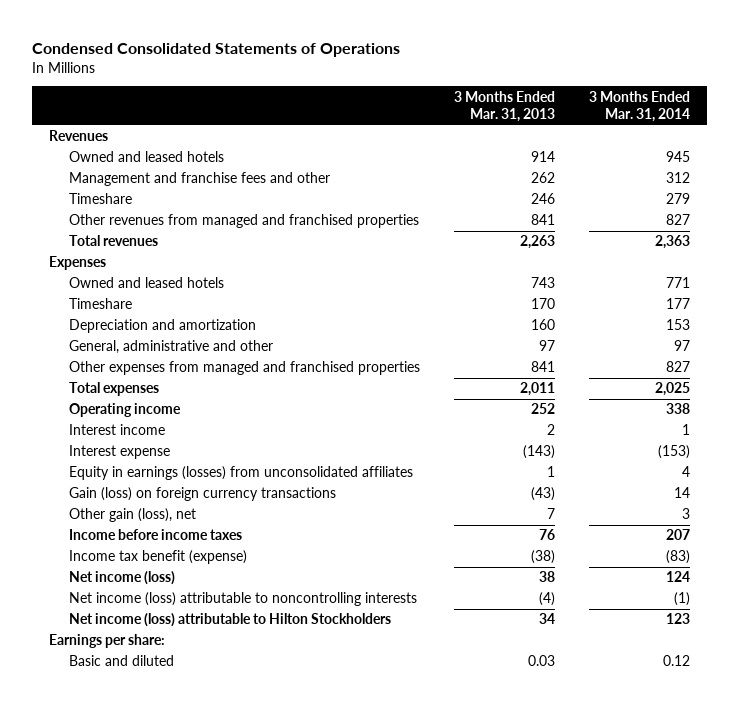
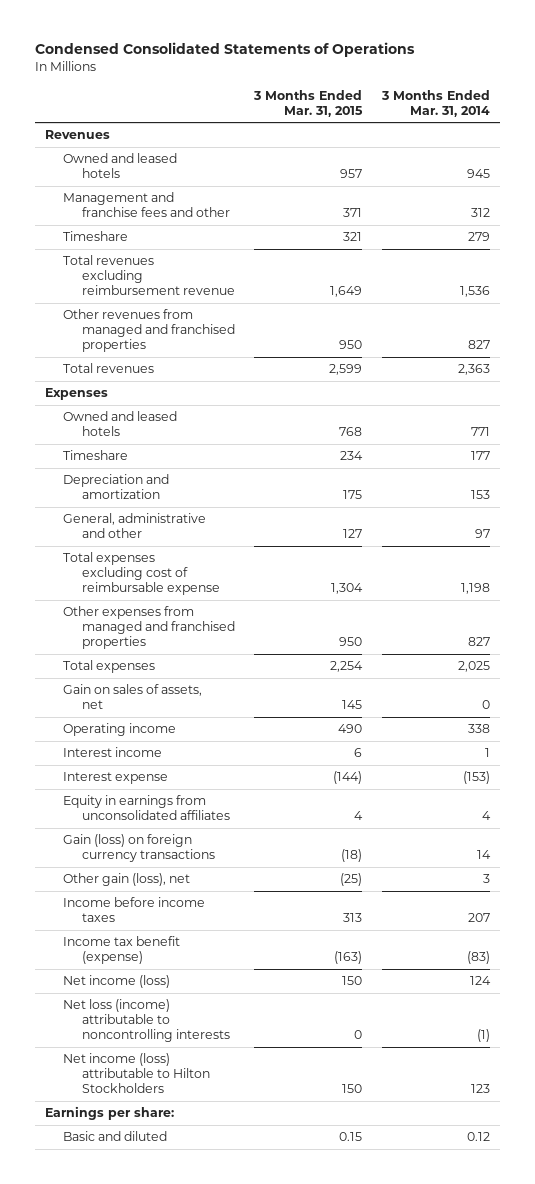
[454,90,556,123] 3 Months Ended Mar. 31, 2013 -> none
none -> [253,89,364,117] 3 Months Ended Mar. 31, 2015
none -> [63,255,235,296] Total revenues excluding reimbursement revenue
none -> [63,552,220,596] Total expenses excluding cost of reimbursable expense
none -> [63,684,203,710] Gain on sales of assets, net
[69,466,414,481] Equity in earnings (losses) from unconsolidated affiliates -> [63,795,230,821] Equity in earnings from unconsolidated affiliates
[69,592,418,607] Net income (loss) attributable to noncontrolling interests -> [63,999,230,1043] Net loss (income) attributable to noncontrolling interests

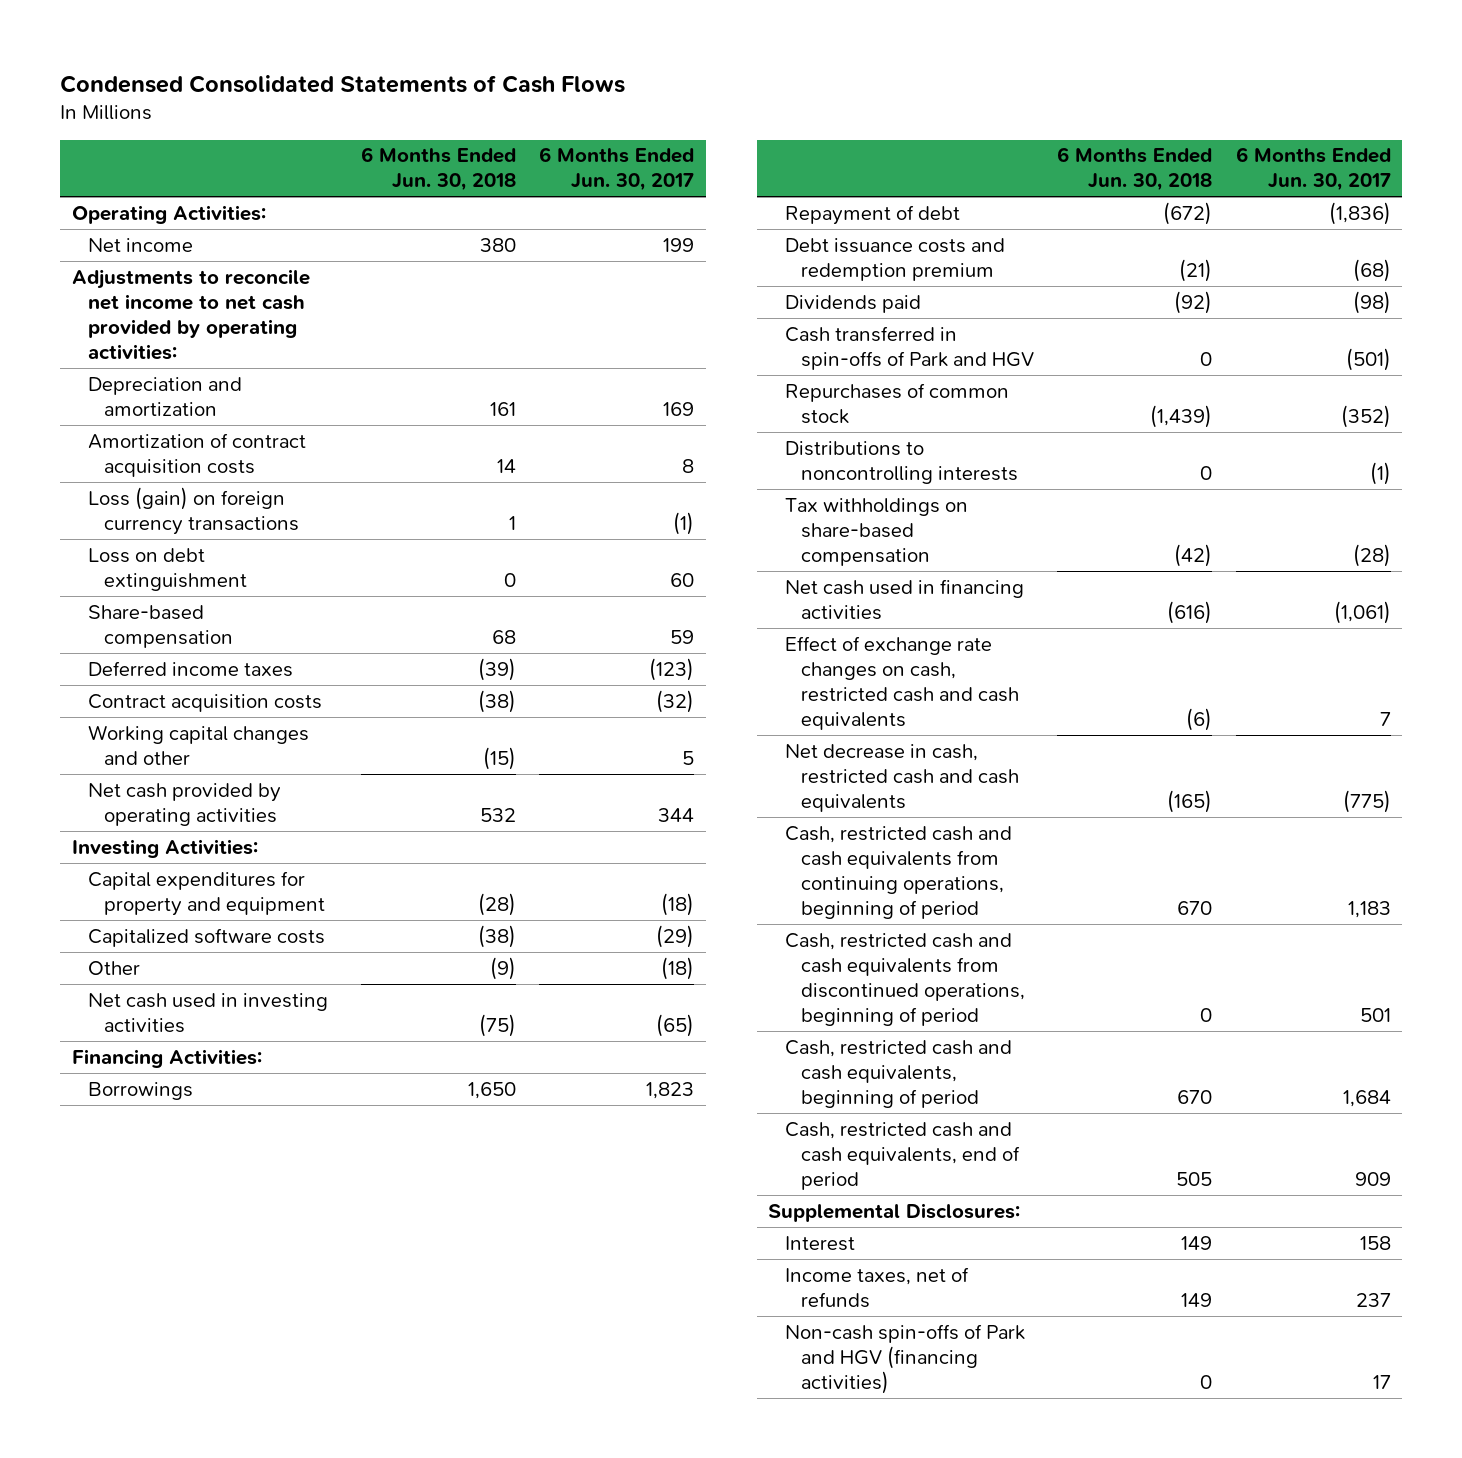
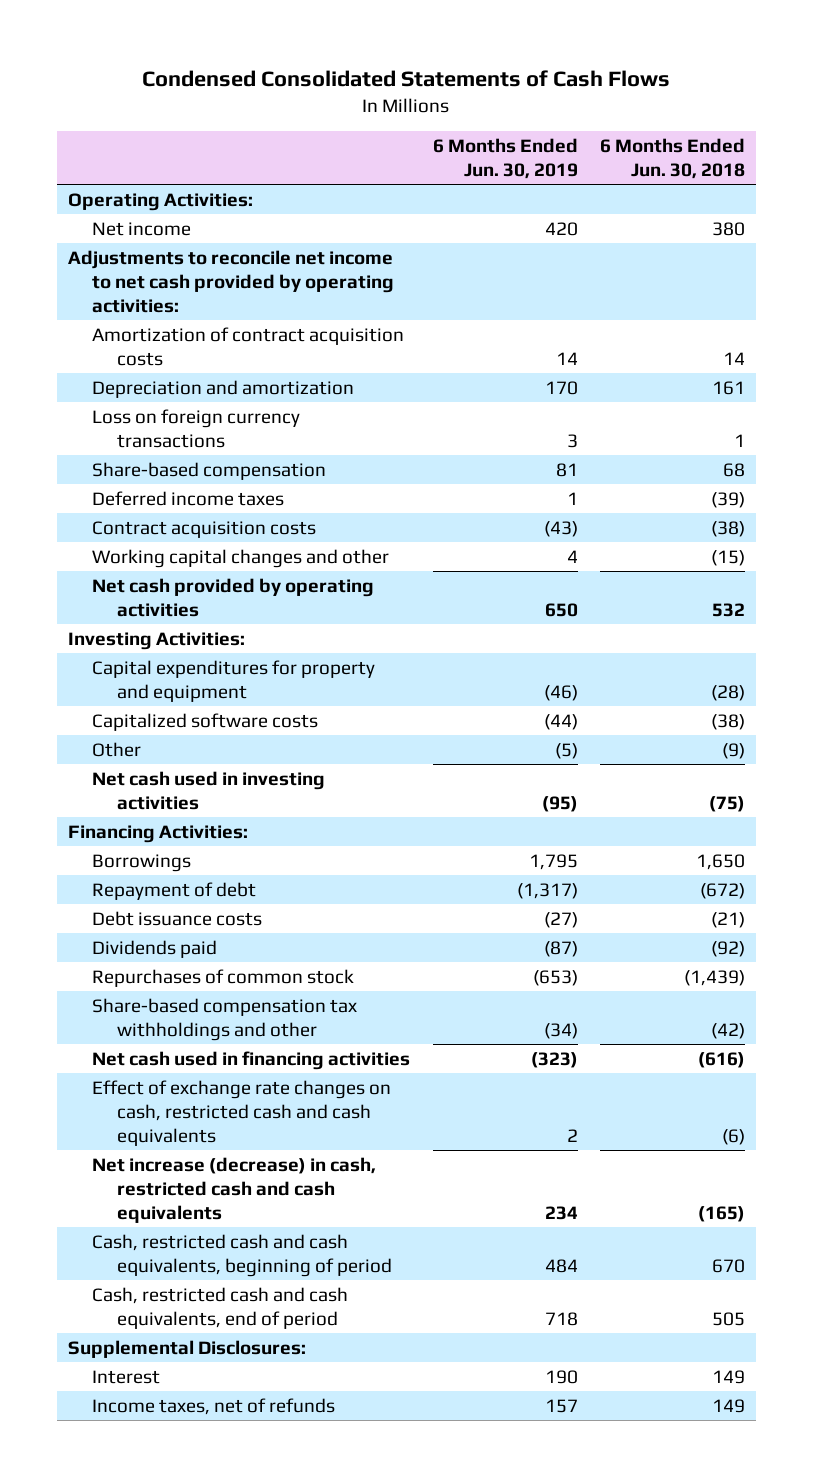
[539,147,695,192] 6 Months Ended Jun. 30, 2017 -> none
none -> [432,137,578,179] 6 Months Ended Jun. 30, 2019
[88,547,248,591] Loss on debt extinguishment -> none
[88,376,243,416] Depreciation and amortization -> [92,379,355,398] Depreciation and amortization
[88,486,300,535] Loss (gain) on foreign currency transactions -> [92,408,301,448] Loss on foreign currency transactions
[784,237,1005,281] Debt issuance costs and redemption premium -> [92,910,263,926] Debt issuance costs
[784,325,1034,370] Cash transferred in spin-offs of Park and HGV -> none
[784,440,1018,484] Distributions to noncontrolling interests -> none
[784,497,968,566] Tax withholdings on share-based compensation -> [92,997,358,1041] Share-based compensation tax withholdings and other
[784,825,1012,919] Cash, restricted cash and cash equivalents from continuing operations, beginning of period -> none
[784,932,1025,1026] Cash, restricted cash and cash equivalents from discontinued operations, beginning of period -> none
[784,743,1019,812] Net decrease in cash, restricted cash and cash equivalents -> [92,1156,377,1223] Net increase (decrease) in cash, restricted cash and cash equivalents
[784,1323,1025,1394] Non-cash spin-offs of Park and HGV (financing activities) -> none

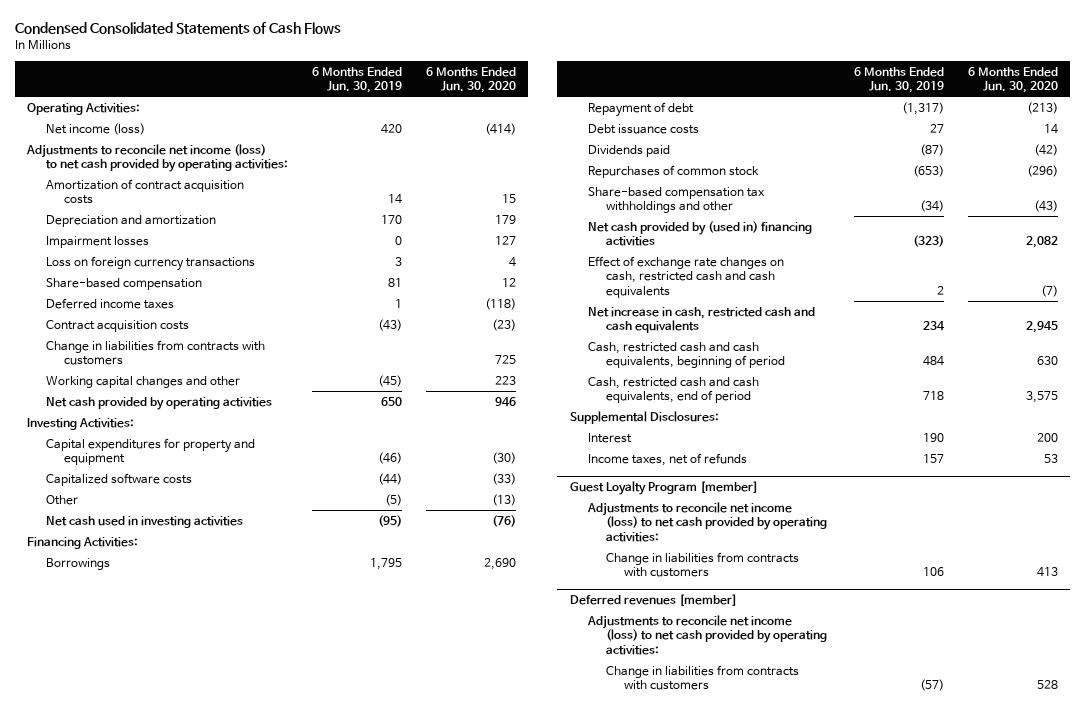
[599,137,745,179] 6 Months Ended Jun. 30, 2018 -> none
none -> [426,66,517,94] 6 Months Ended Jun. 30, 2020
[92,221,192,236] Net income -> [45,122,145,135] Net income (loss)
[67,249,395,313] Adjustments to reconcile net income to net cash provided by operating activities: -> [26,143,288,173] Adjustments to reconcile net income (loss) to net cash provided by operating activities:
none -> [45,235,149,248] Impairment losses
none -> [45,339,265,366] Change in liabilities from contracts with customers
[566,549,578,563] 4 -> [377,374,402,387] (45)
[543,911,578,928] (27) -> [930,123,945,133] 27
[92,1050,411,1070] Net cash used in financing activities -> [587,220,812,247] Net cash provided by (used in) financing activities
[92,1156,377,1223] Net increase (decrease) in cash, restricted cash and cash equivalents -> [587,306,815,334] Net increase in cash, restricted cash and cash equivalents
none -> [569,480,758,495] Guest Loyalty Program [member]
none -> [586,501,827,542] Adjustments to reconcile net income (loss) to net cash provided by operating activities:
none -> [605,551,799,578] Change in liabilities from contracts with customers
none -> [569,593,737,606] Deferred revenues [member]
none -> [586,614,827,655] Adjustments to reconcile net income (loss) to net cash provided by operating activities:
none -> [605,664,799,691] Change in liabilities from contracts with customers

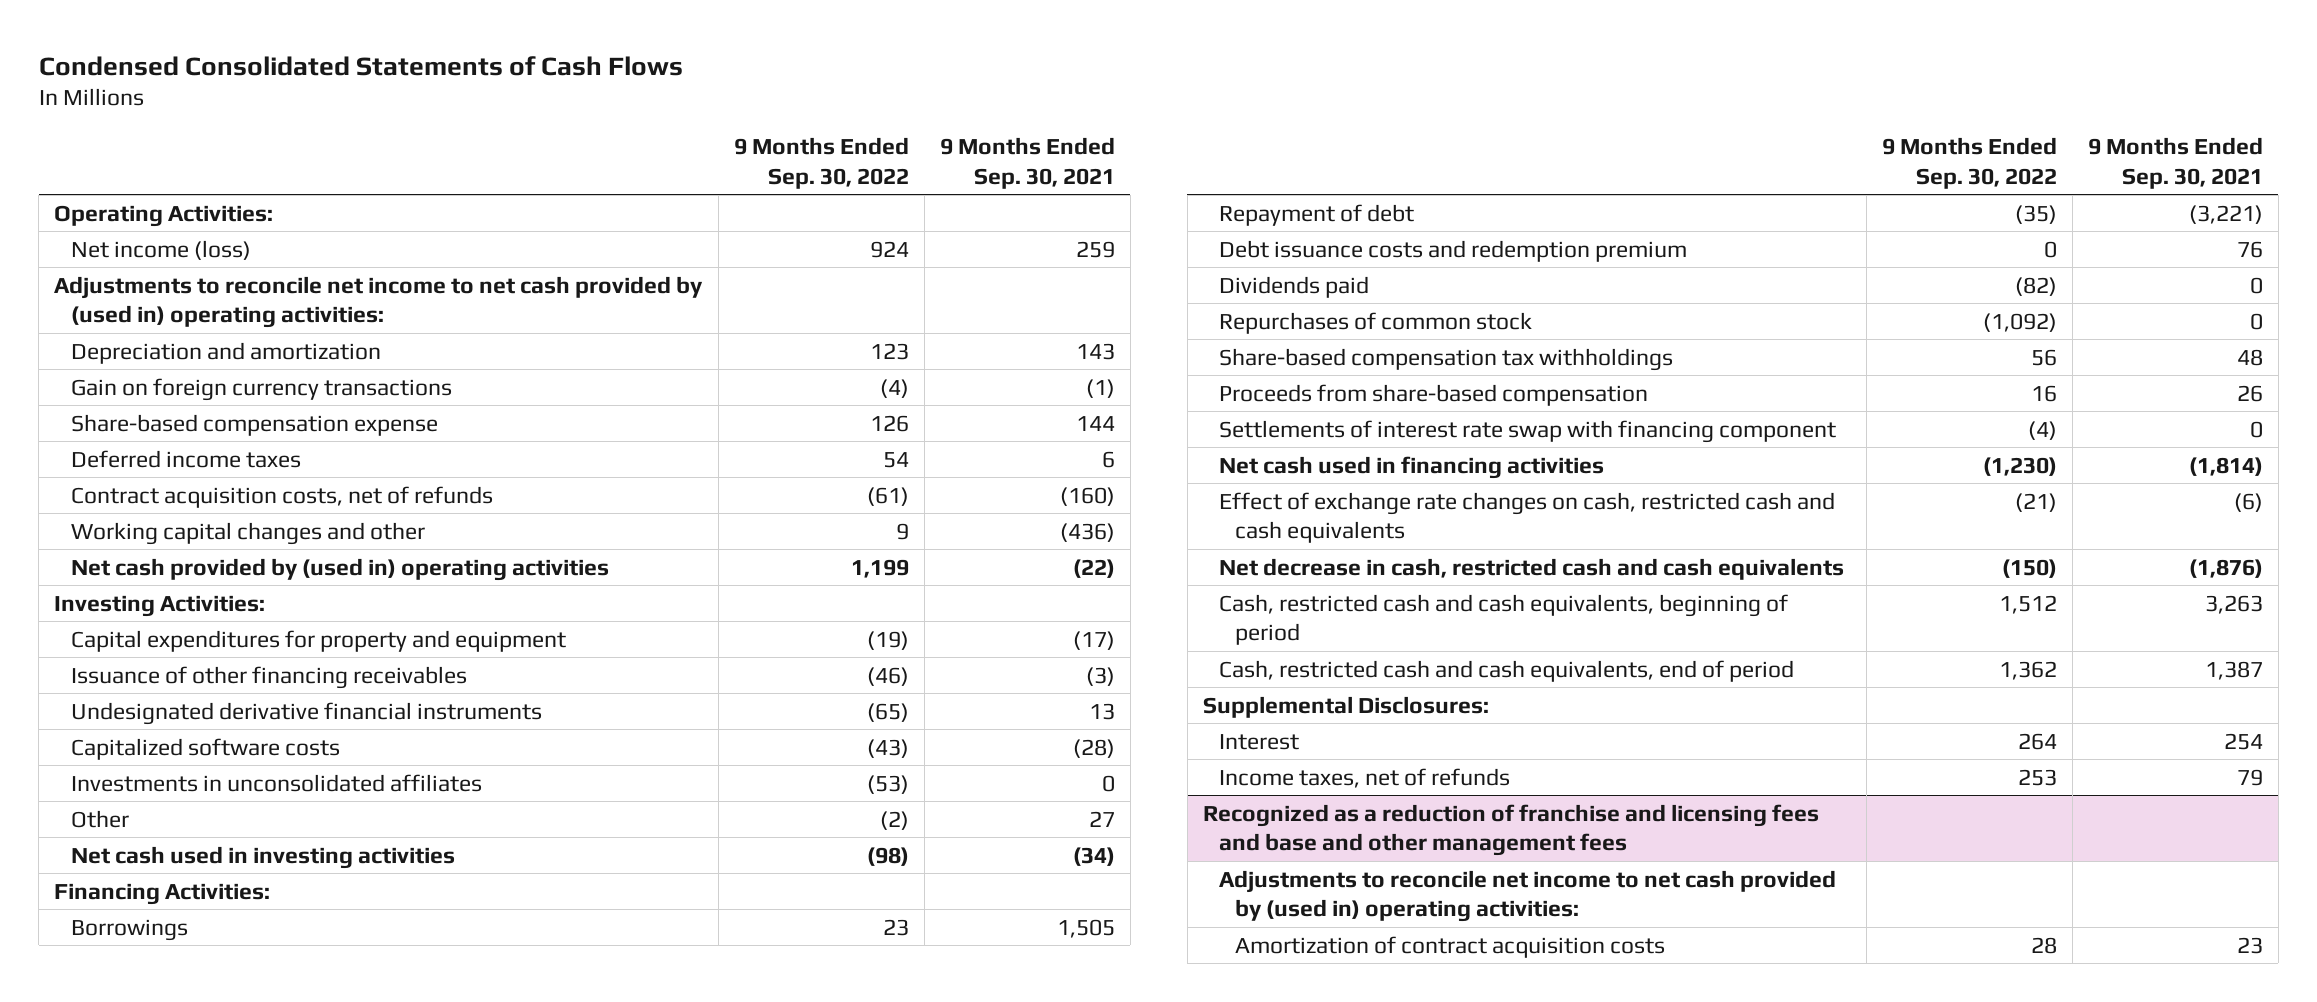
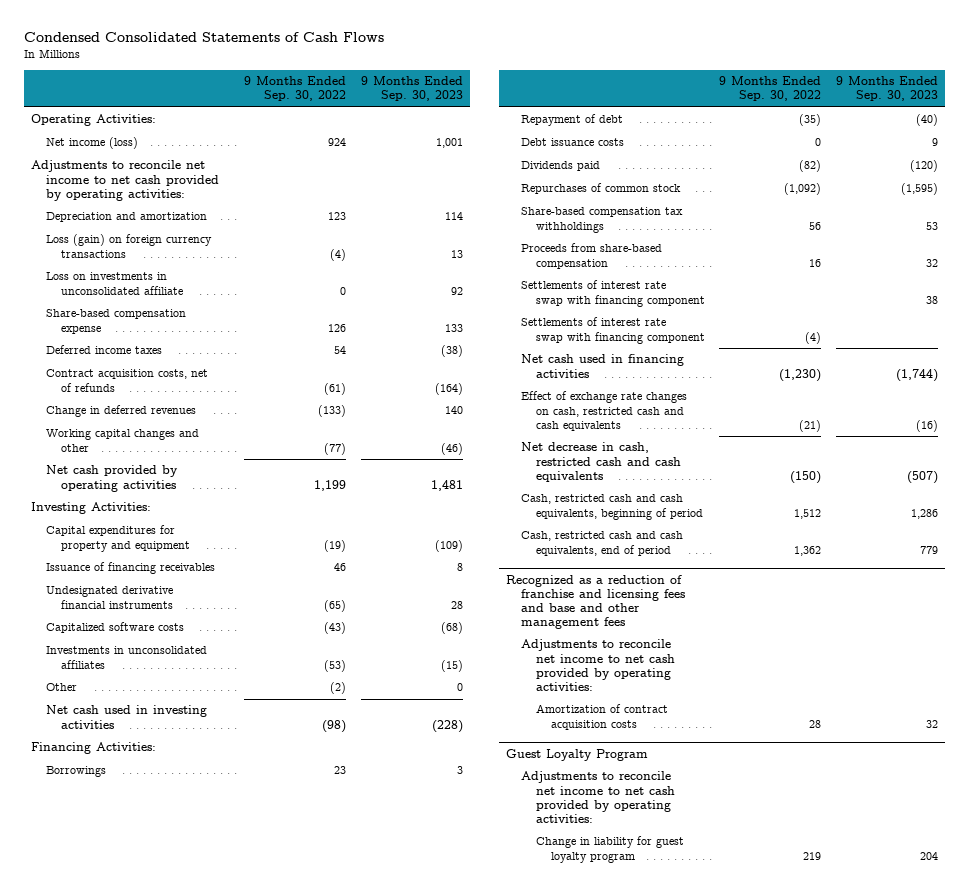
[939,136,1115,189] 9 Months Ended Sep. 30, 2021 -> none
none -> [360,76,463,102] 9 Months Ended Sep. 30, 2023
[54,275,704,329] Adjustments to reconcile net income to net cash provided by (used in) operating activities: -> [31,160,220,201] Adjustments to reconcile net income to net cash provided by operating activities:
[70,377,452,401] Gain on foreign currency transactions -> [46,234,213,258] Loss (gain) on foreign currency transactions
none -> [46,272,184,295] Loss on investments in unconsolidated affiliate
none -> [46,405,197,418] Change in deferred revenues
[895,522,909,540] 9 -> [324,442,347,455] (77)
[70,557,609,581] Net cash provided by (used in) operating activities -> [46,465,179,492] Net cash provided by operating activities
[70,665,467,689] Issuance of other financing receivables -> [46,562,216,575] Issuance of financing receivables
[866,666,909,686] (46) -> [334,563,347,572] 46
[1219,239,1688,262] Debt issuance costs and redemption premium -> [521,138,625,147] Debt issuance costs
none -> [521,280,706,307] Settlements of interest rate swap with financing component
[1202,695,1489,718] Supplemental Disclosures: -> none
[1219,733,1300,750] Interest -> none
[1219,767,1511,788] Income taxes, net of refunds -> none
[1219,869,1837,923] Adjustments to reconcile net income to net cash provided by (used in) operating activities: -> [521,639,676,691] Adjustments to reconcile net income to net cash provided by operating activities:
none -> [506,748,649,761] Guest Loyalty Program
none -> [521,771,676,823] Adjustments to reconcile net income to net cash provided by operating activities:
none -> [536,836,685,863] Change in liability for guest loyalty program

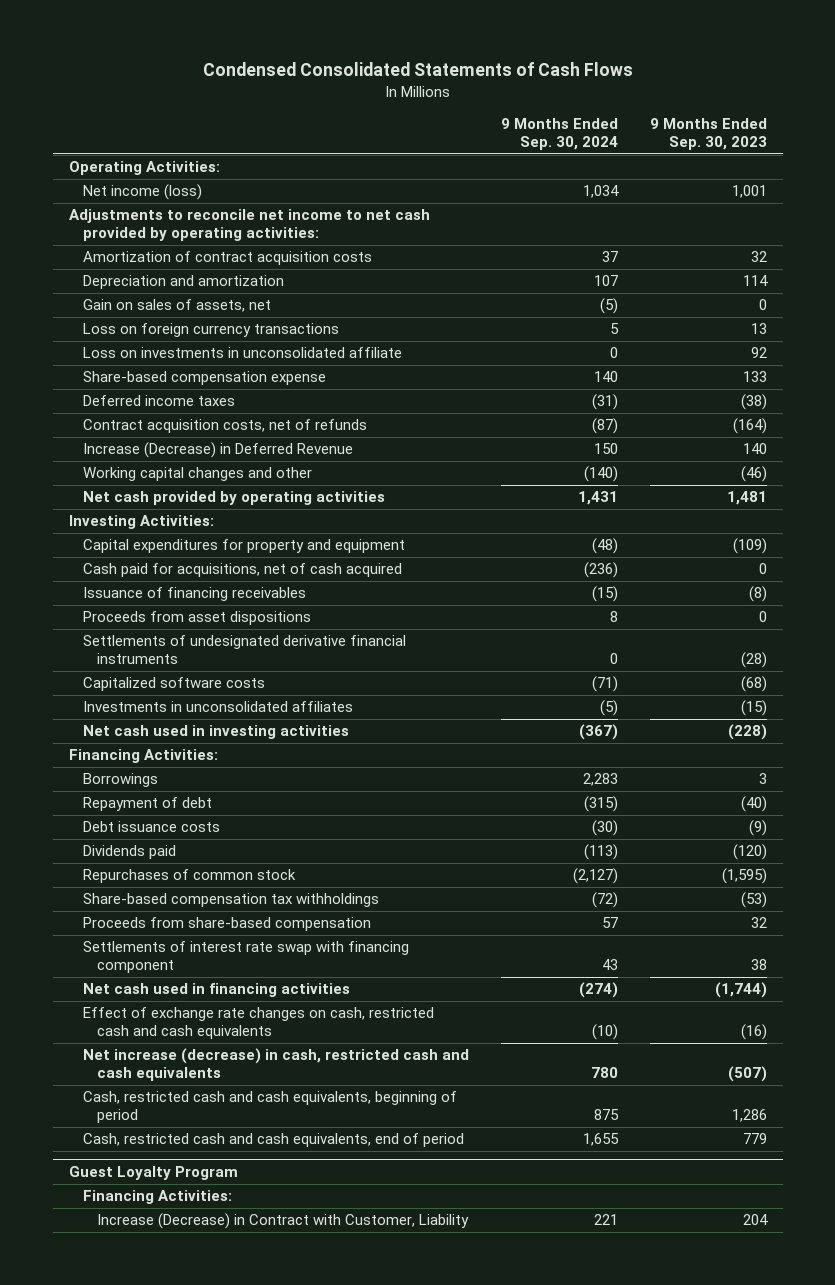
[244,76,347,102] 9 Months Ended Sep. 30, 2022 -> none
none -> [500,118,618,150] 9 Months Ended Sep. 30, 2024
none -> [82,251,372,266] Amortization of contract acquisition costs
none -> [82,299,271,313] Gain on sales of assets, net
[46,234,213,258] Loss (gain) on foreign currency transactions -> [82,323,339,338] Loss on foreign currency transactions
[46,405,197,418] Change in deferred revenues -> [82,442,353,459] Increase (Decrease) in Deferred Revenue
none -> [82,563,402,578] Cash paid for acquisitions, net of cash acquired
[456,563,463,572] 8 -> [748,586,767,603] (8)
none -> [82,611,311,626] Proceeds from asset dispositions
[46,586,174,609] Undesignated derivative financial instruments -> [82,635,406,665] Settlements of undesignated derivative financial instruments
[450,600,463,609] 28 -> [740,652,767,669] (28)
[46,683,78,692] Other -> none
[931,138,938,147] 9 -> [748,820,767,837] (9)
[925,221,938,230] 53 -> [740,892,767,909] (53)
[521,317,706,344] Settlements of interest rate swap with financing component -> none
[521,442,682,482] Net decrease in cash, restricted cash and cash equivalents -> [82,1048,469,1082] Net increase (decrease) in cash, restricted cash and cash equivalents
[506,574,686,629] Recognized as a reduction of franchise and licensing fees and base and other management fees -> none
[521,639,676,691] Adjustments to reconcile net income to net cash provided by operating activities: -> none
[536,704,669,730] Amortization of contract acquisition costs -> none
[521,771,676,823] Adjustments to reconcile net income to net cash provided by operating activities: -> none
none -> [82,1190,232,1205] Financing Activities:
[536,836,685,863] Change in liability for guest loyalty program -> [97,1213,470,1230] Increase (Decrease) in Contract with Customer, Liability

